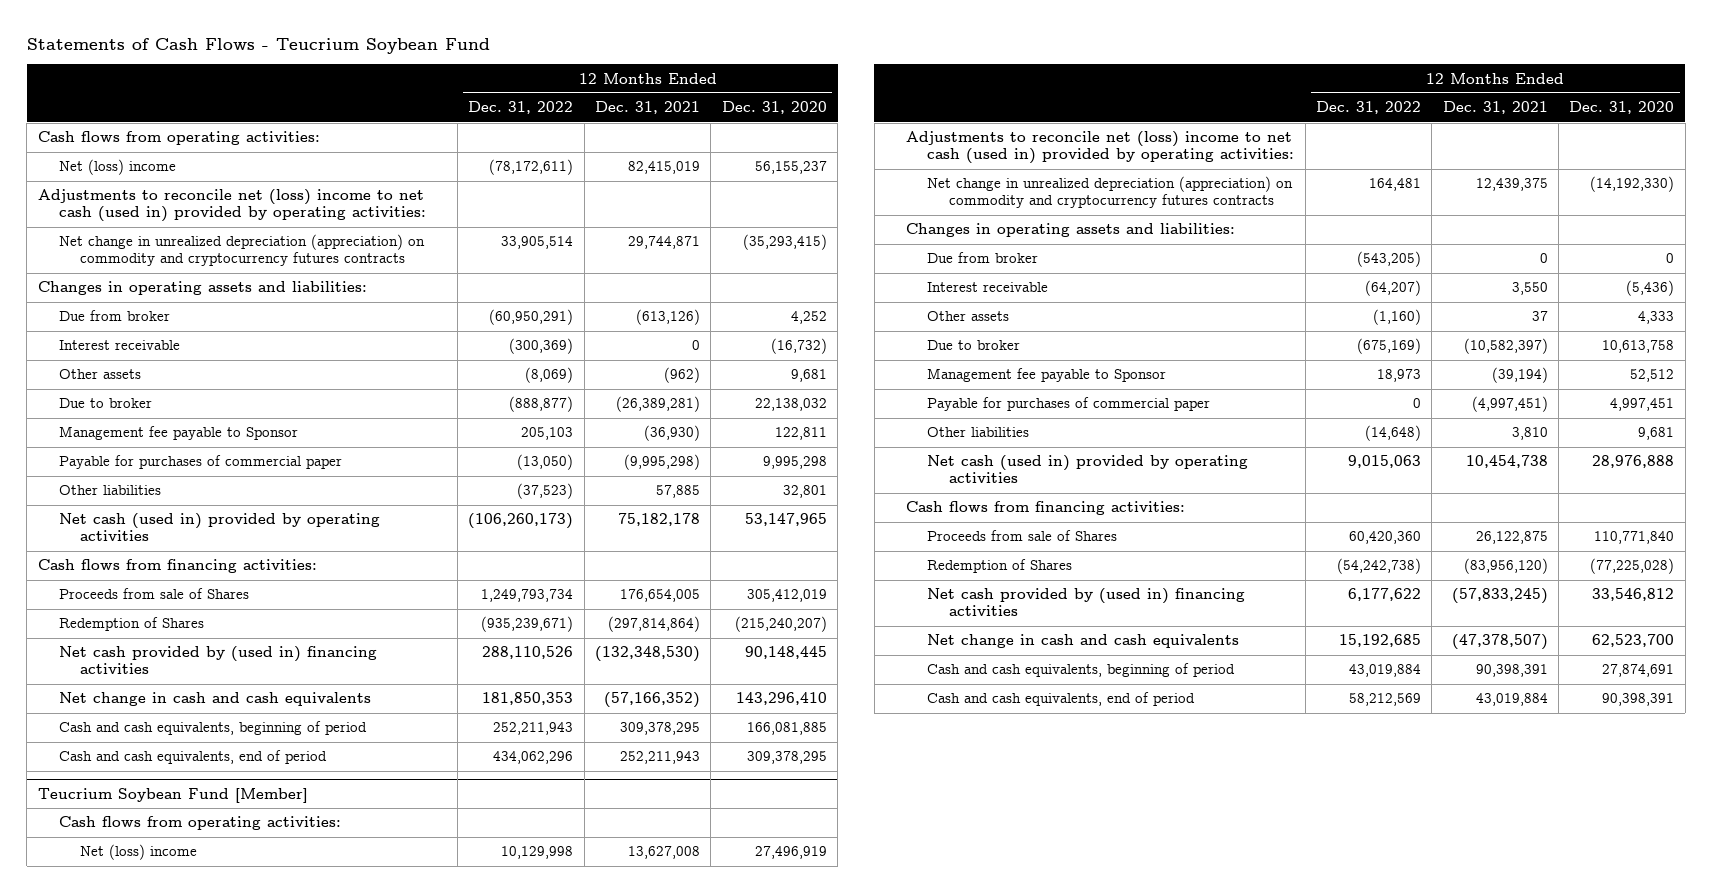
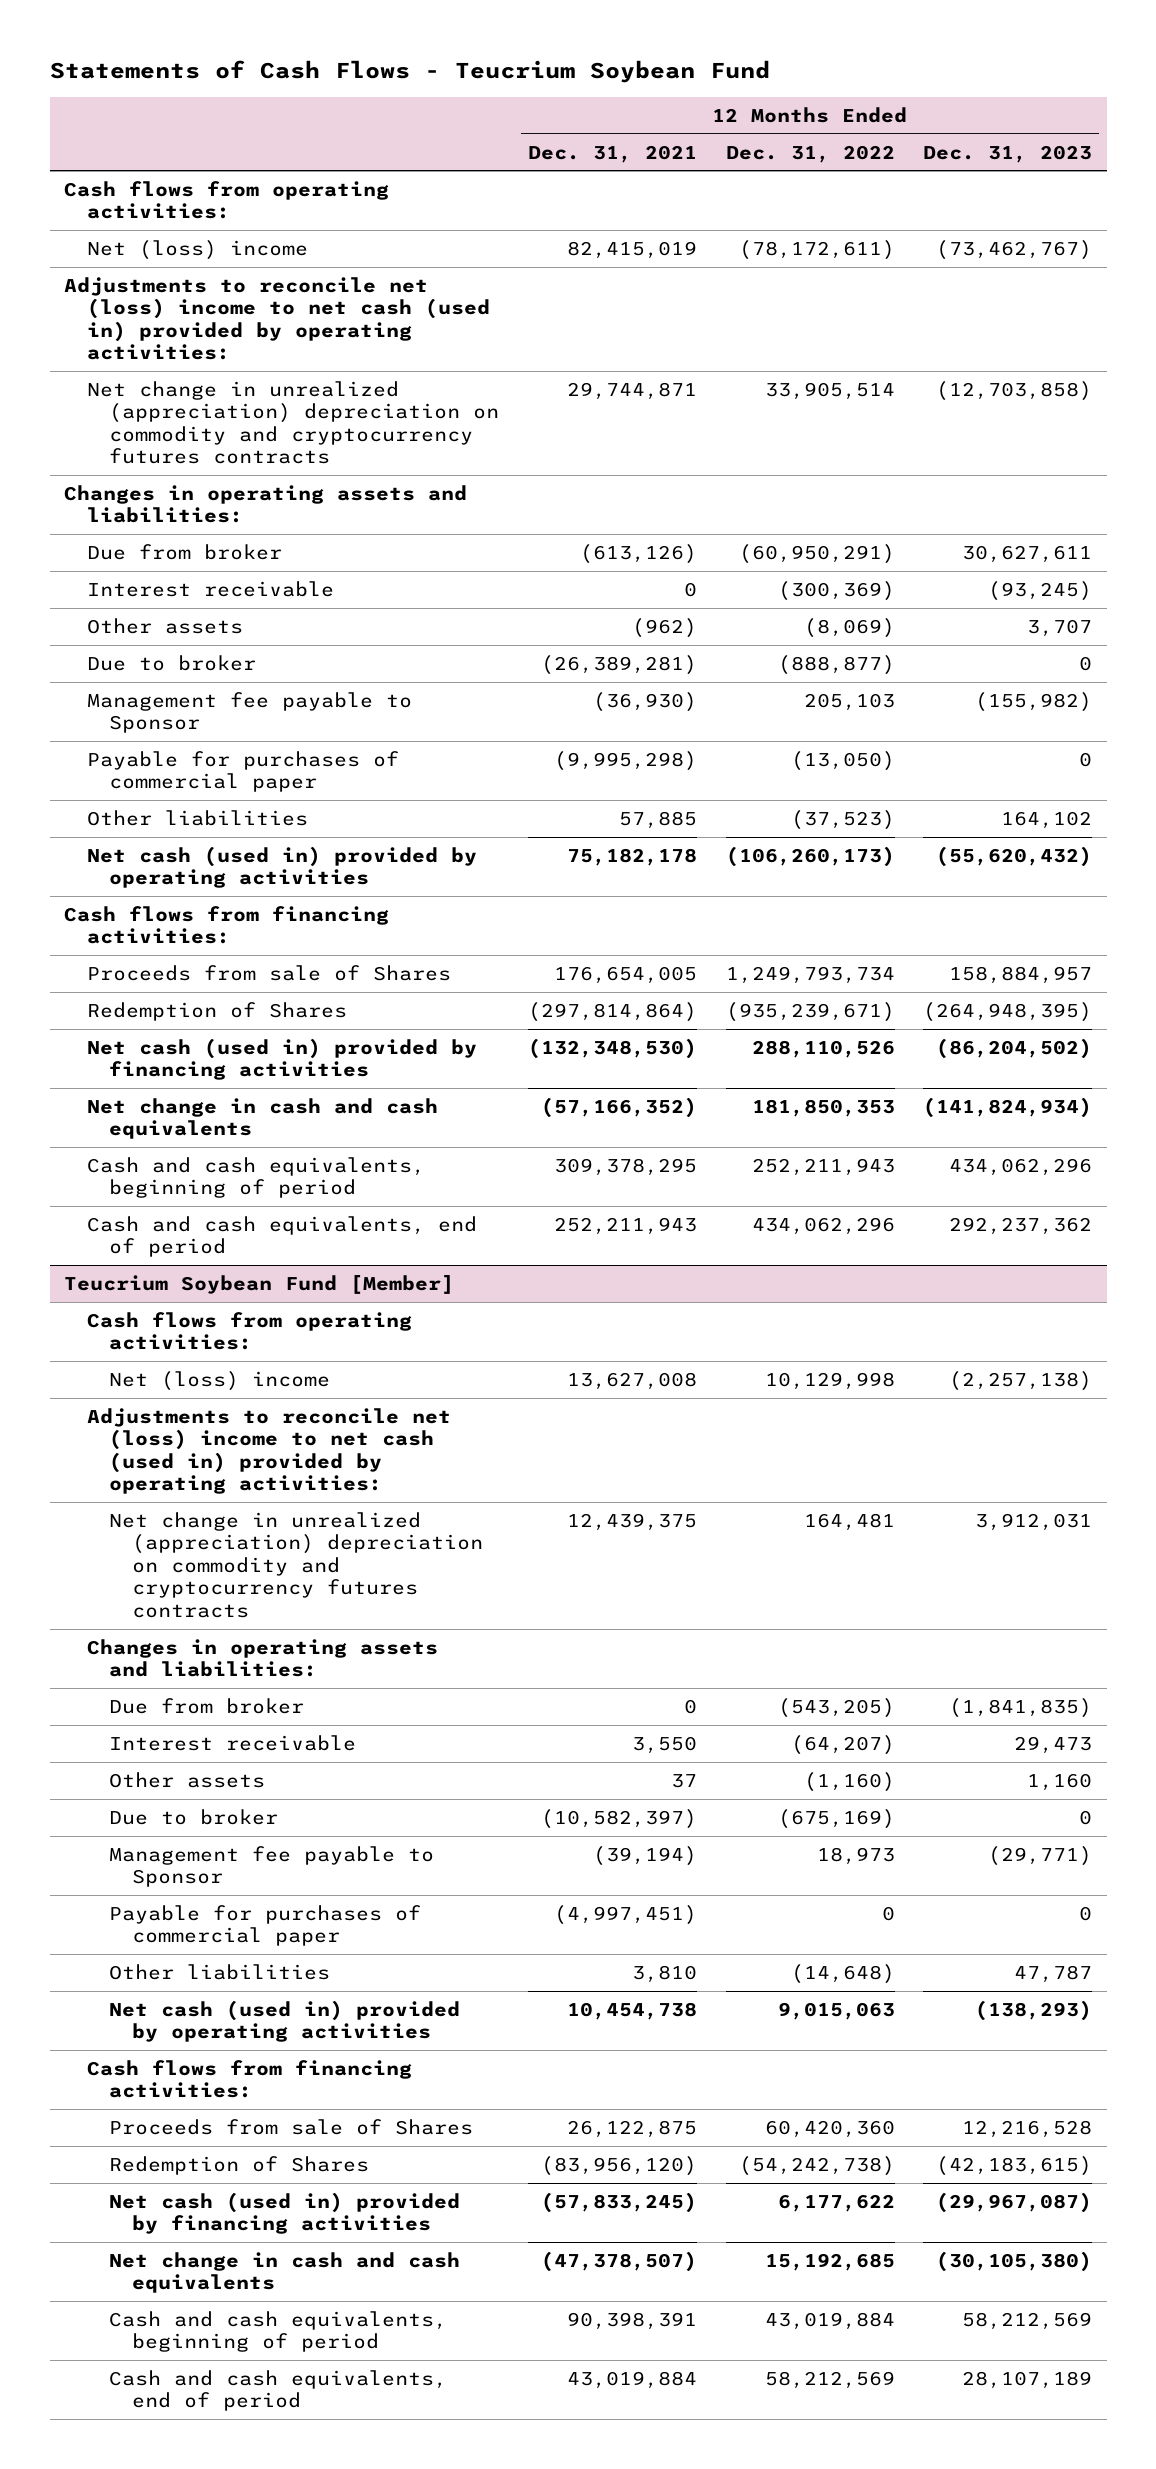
[721,101,827,115] Dec. 31, 2020 -> none
none -> [923,144,1093,163] Dec. 31, 2023
[58,234,425,267] Net change in unrealized depreciation (appreciation) on commodity and cryptocurrency futures contracts -> [86,380,500,465] Net change in unrealized (appreciation) depreciation on commodity and cryptocurrency futures contracts
[58,646,377,675] Net cash provided by (used in) financing activities -> [86,1037,477,1081] Net cash (used in) provided by financing activities
[927,176,1294,209] Net change in unrealized depreciation (appreciation) on commodity and cryptocurrency futures contracts -> [109,1511,483,1618] Net change in unrealized (appreciation) depreciation on commodity and cryptocurrency futures contracts
[927,588,1246,617] Net cash provided by (used in) financing activities -> [109,2191,461,2235] Net cash (used in) provided by financing activities

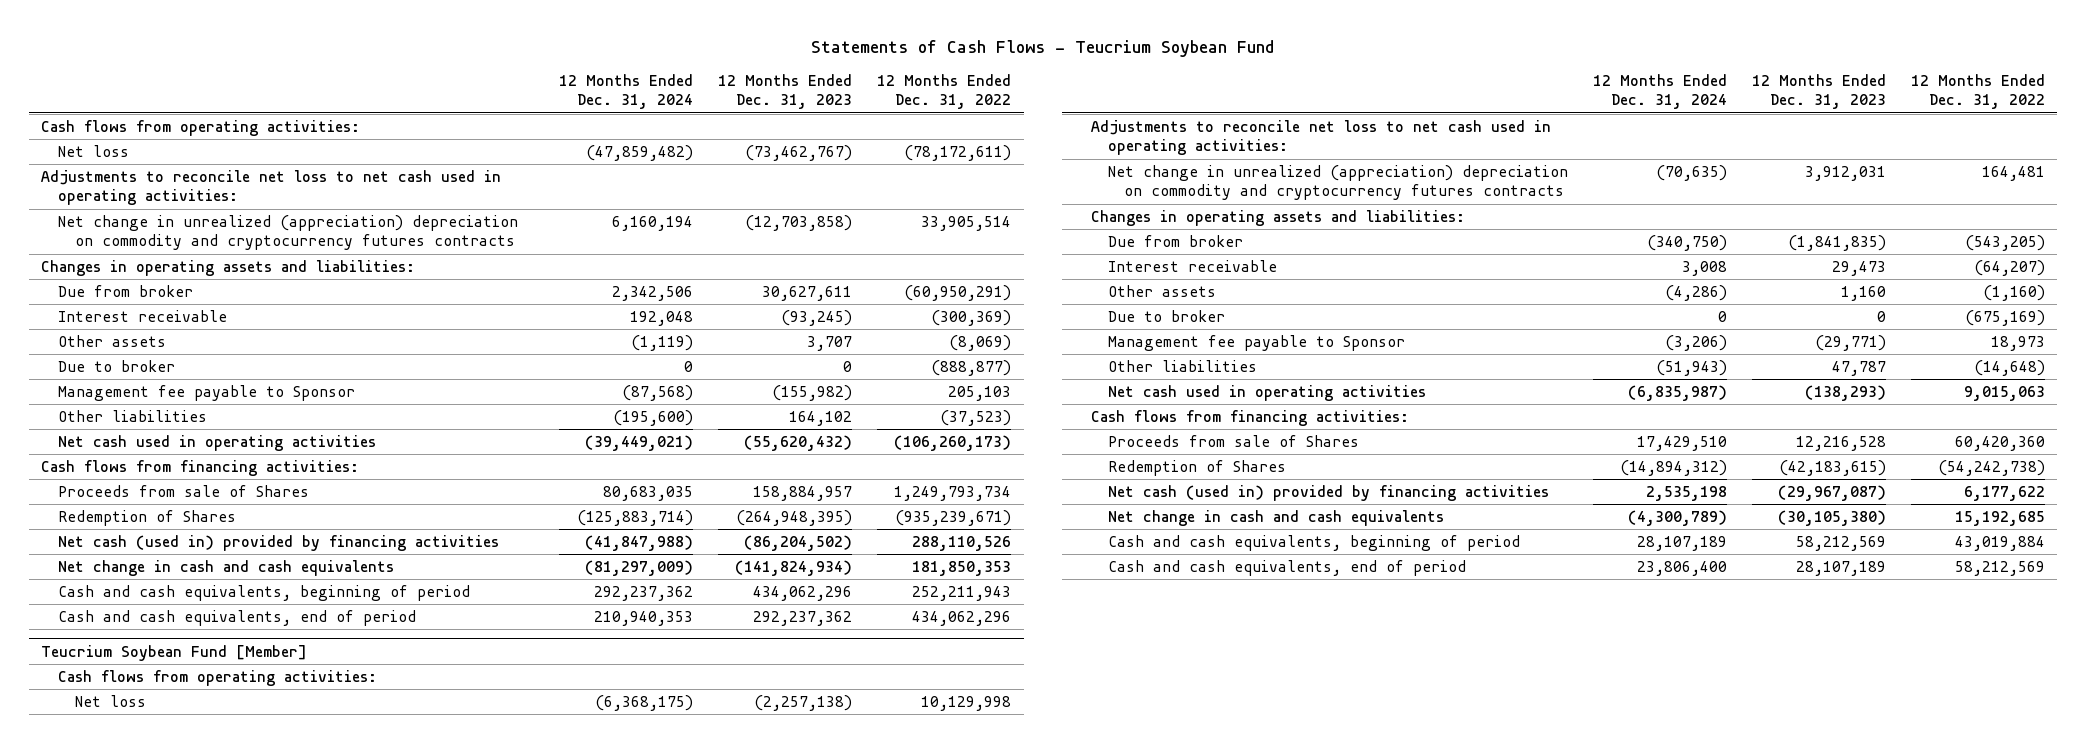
[527,144,697,163] Dec. 31, 2021 -> none
none -> [559,73,694,110] 12 Months Ended Dec. 31, 2024
[86,239,308,260] Net (loss) income -> [57,144,129,157] Net loss
[63,276,490,361] Adjustments to reconcile net (loss) income to net cash (used in) provided by operating activities: -> [41,169,502,206] Adjustments to reconcile net loss to net cash used in operating activities:
[86,750,399,793] Payable for purchases of commercial paper -> none
[86,845,477,889] Net cash (used in) provided by operating activities -> [57,434,376,451] Net cash used in operating activities
[109,1370,331,1391] Net (loss) income -> [74,694,146,707] Net loss
[86,1407,451,1495] Adjustments to reconcile net (loss) income to net cash (used in) provided by operating activities: -> [1091,119,1552,156] Adjustments to reconcile net loss to net cash used in operating activities:
[109,1904,422,1947] Payable for purchases of commercial paper -> none
[109,1999,461,2043] Net cash (used in) provided by operating activities -> [1107,384,1426,401] Net cash used in operating activities

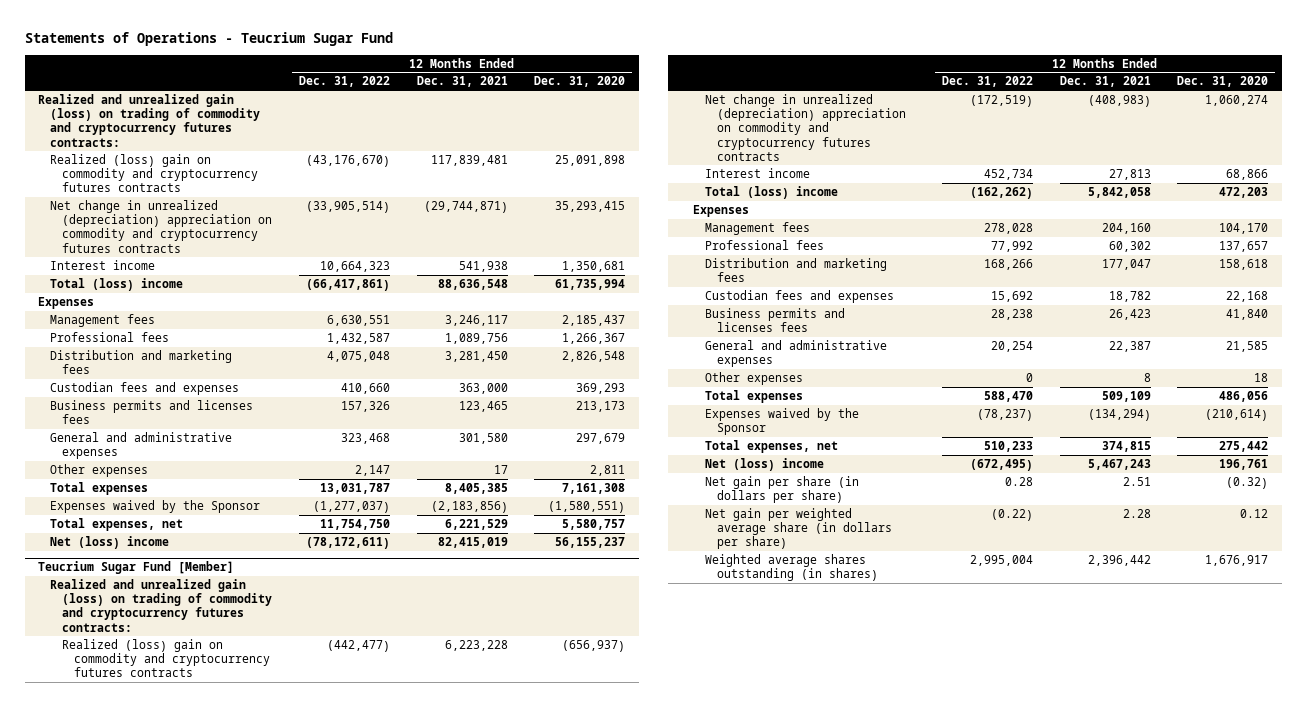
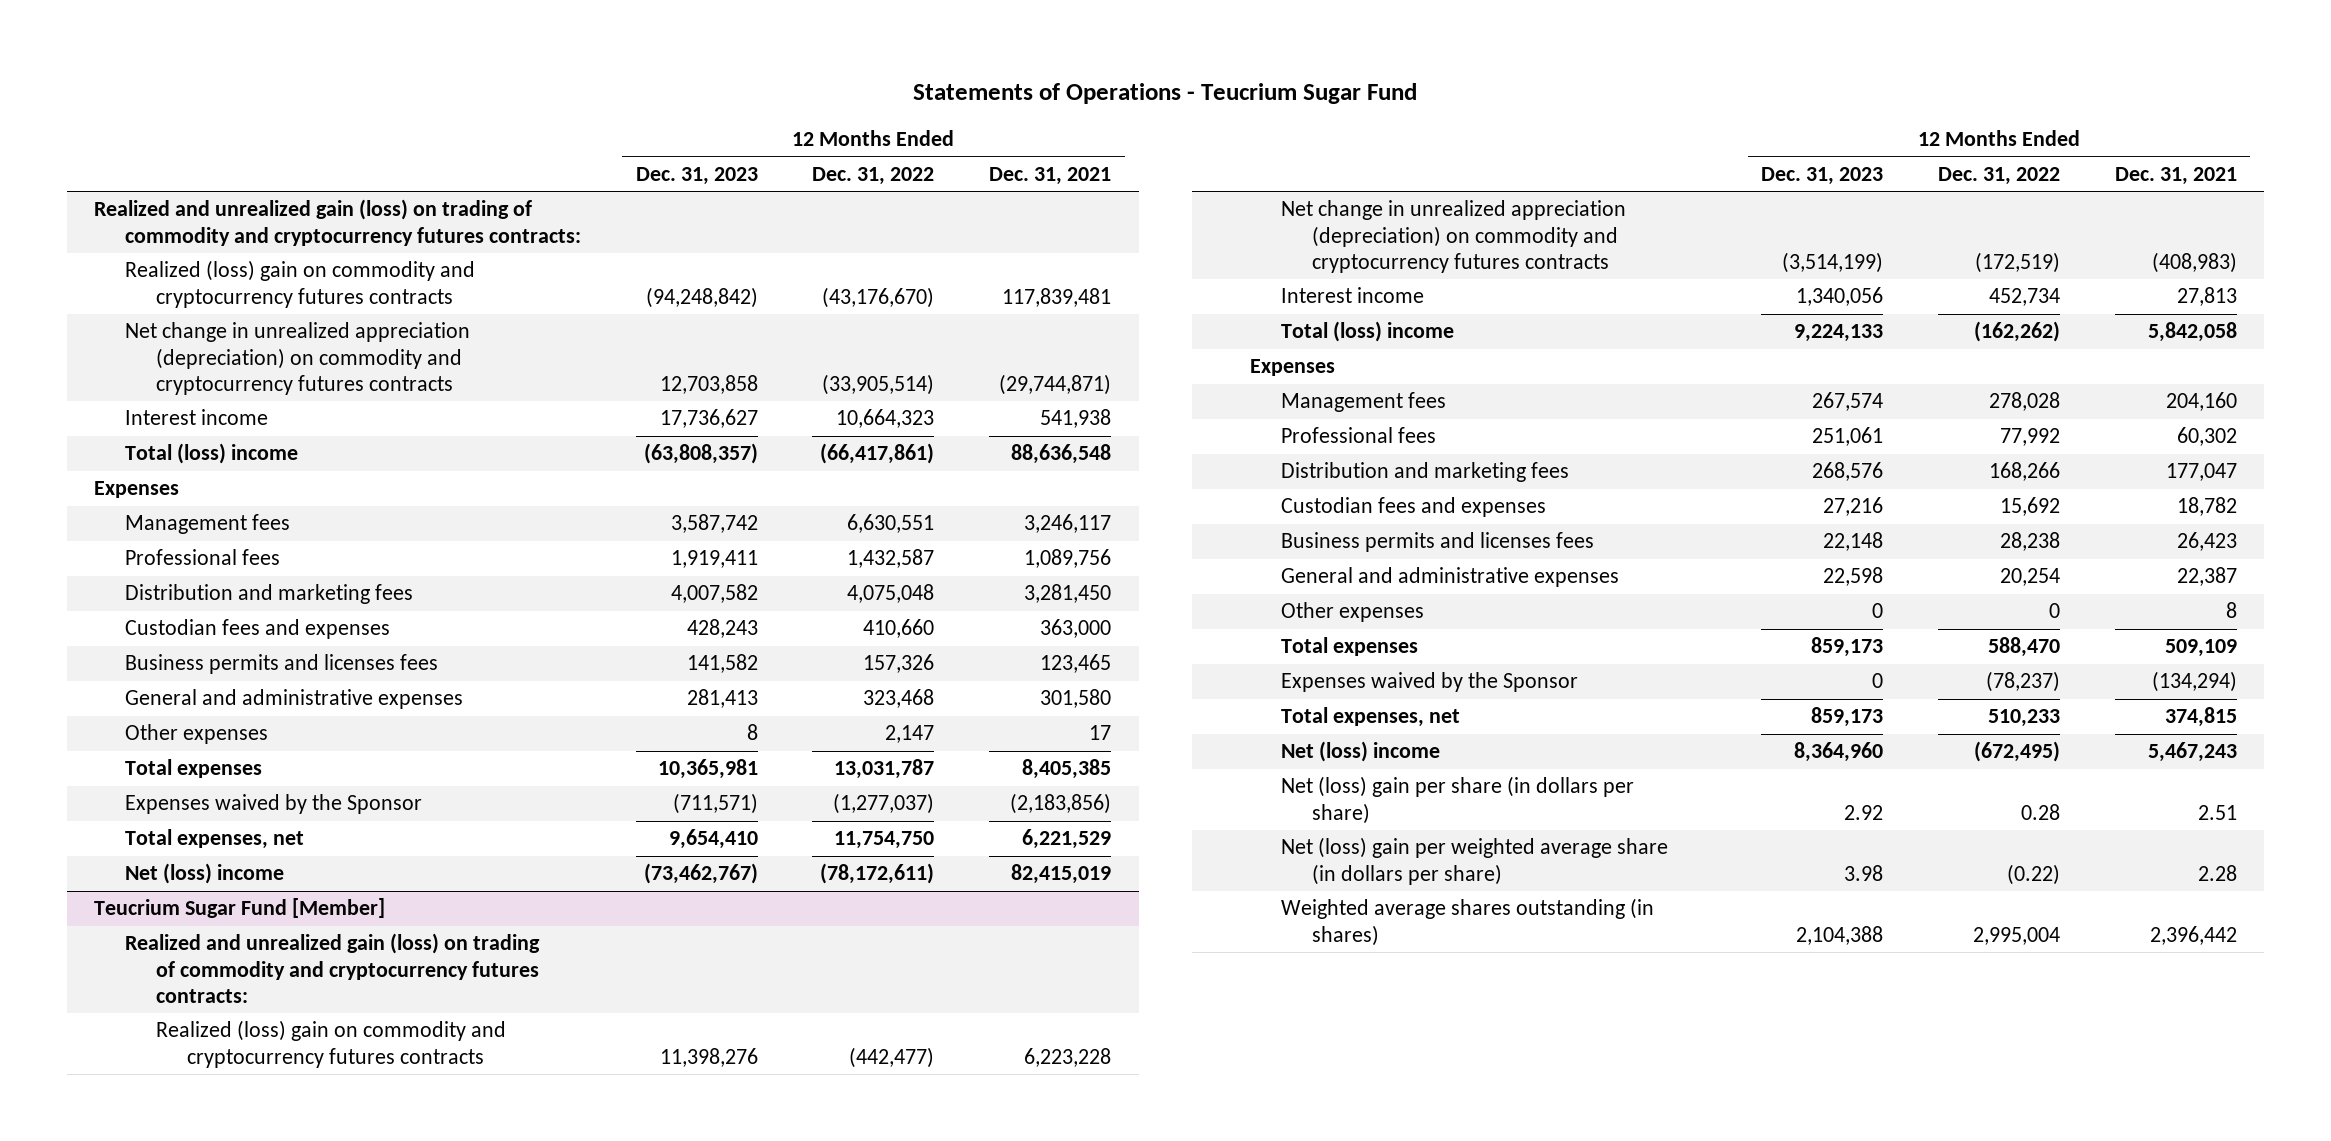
[534,76,626,88] Dec. 31, 2020 -> none
none -> [635,166,758,185] Dec. 31, 2023
[50,200,272,253] Net change in unrealized (depreciation) appreciation on commodity and cryptocurrency futures contracts -> [124,322,470,395] Net change in unrealized appreciation (depreciation) on commodity and cryptocurrency futures contracts
[704,94,906,161] Net change in unrealized (depreciation) appreciation on commodity and cryptocurrency futures contracts -> [1281,200,1627,273] Net change in unrealized appreciation (depreciation) on commodity and cryptocurrency futures contracts
[704,476,859,504] Net gain per share (in dollars per share) -> [1281,776,1635,824] Net (loss) gain per share (in dollars per share)
[704,508,892,550] Net gain per weighted average share (in dollars per share) -> [1281,837,1669,885] Net (loss) gain per weighted average share (in dollars per share)

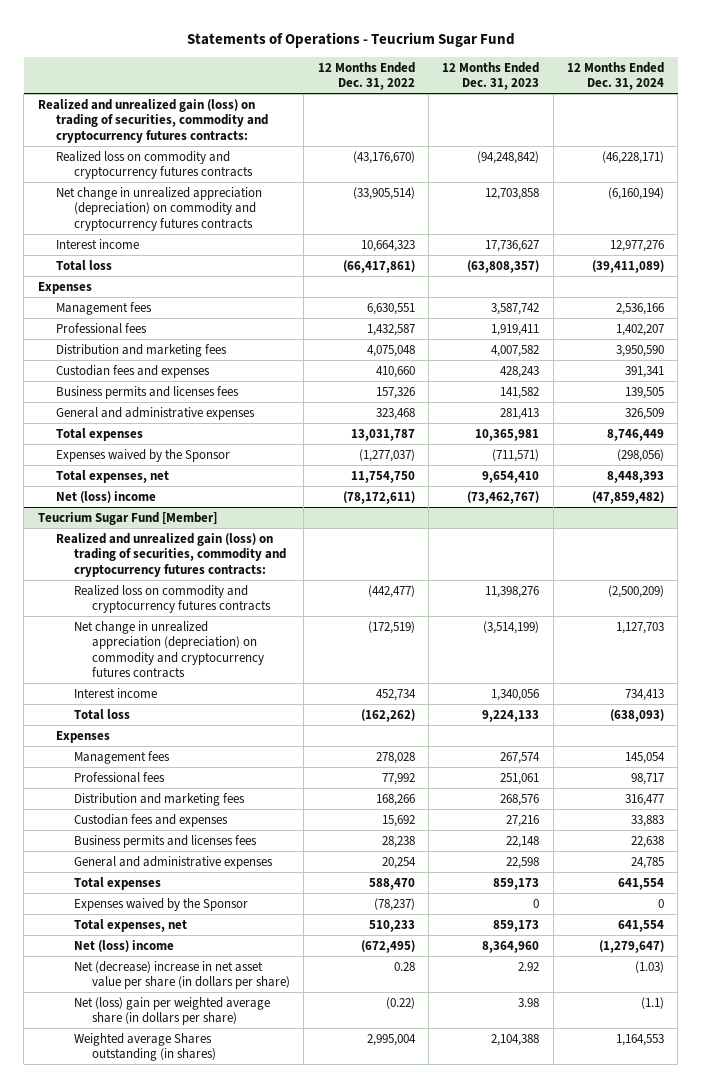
[989,166,1112,185] Dec. 31, 2021 -> none
none -> [566,61,664,91] 12 Months Ended Dec. 31, 2024
[93,199,581,246] Realized and unrealized gain (loss) on trading of commodity and cryptocurrency futures contracts: -> [37,98,268,143] Realized and unrealized gain (loss) on trading of securities, commodity and cryptocurrency futures contracts:
[124,260,475,308] Realized (loss) gain on commodity and cryptocurrency futures contracts -> [55,150,253,180] Realized loss on commodity and cryptocurrency futures contracts
[124,443,298,465] Total (loss) income -> [55,259,112,271] Total loss
[124,724,268,745] Other expenses -> none
[124,933,540,1003] Realized and unrealized gain (loss) on trading of commodity and cryptocurrency futures contracts: -> [55,532,286,577] Realized and unrealized gain (loss) on trading of securities, commodity and cryptocurrency futures contracts:
[155,1020,506,1068] Realized (loss) gain on commodity and cryptocurrency futures contracts -> [73,584,271,614] Realized loss on commodity and cryptocurrency futures contracts
[1281,321,1455,343] Total (loss) income -> [73,708,130,720] Total loss
[1281,602,1425,623] Other expenses -> none
[1281,776,1635,824] Net (loss) gain per share (in dollars per share) -> [73,960,290,990] Net (decrease) increase in net asset value per share (in dollars per share)
[1281,898,1655,946] Weighted average shares outstanding (in shares) -> [73,1032,216,1062] Weighted average Shares outstanding (in shares)

